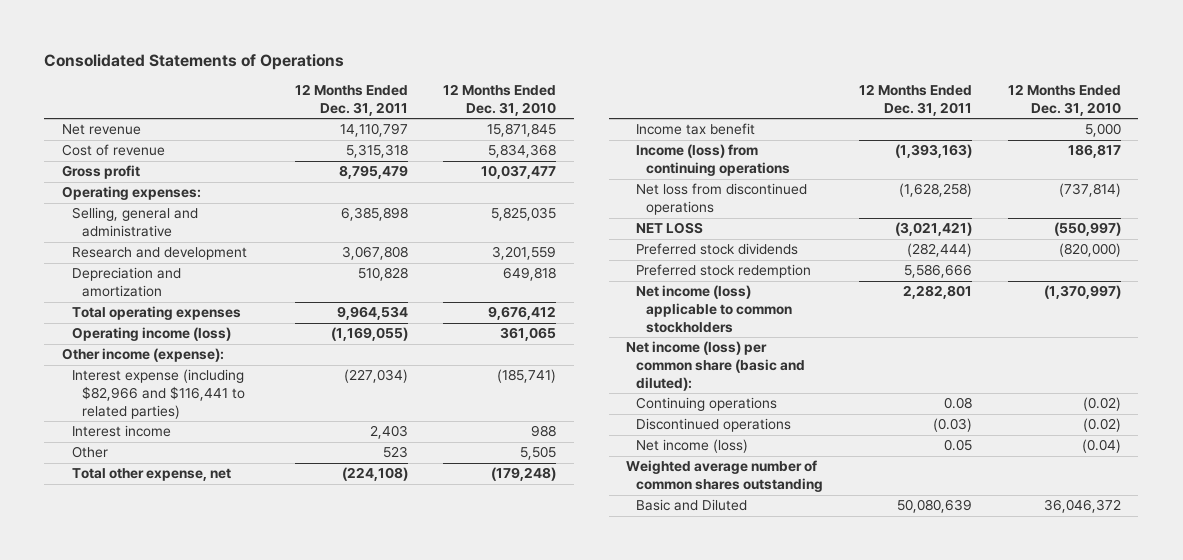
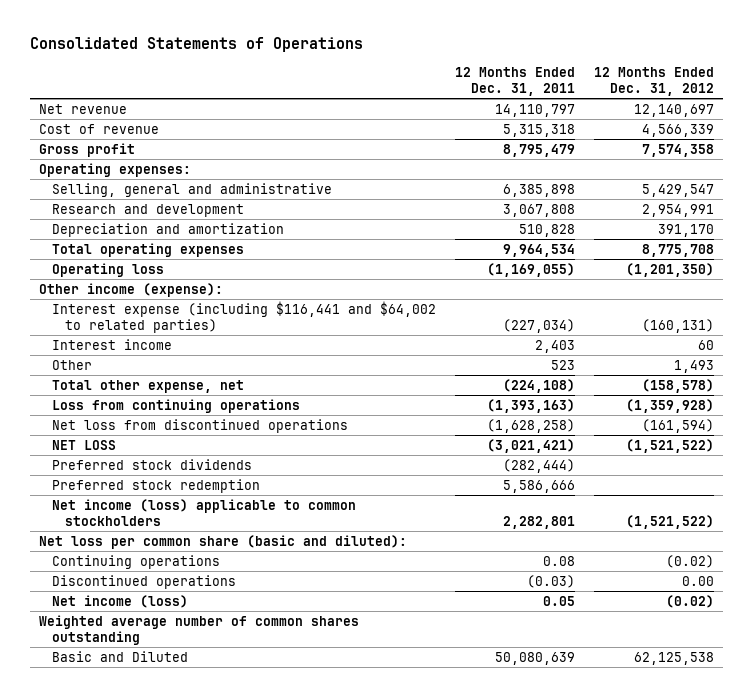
[443,84,557,116] 12 Months Ended Dec. 31, 2010 -> none
none -> [593,66,714,96] 12 Months Ended Dec. 31, 2012
[72,327,232,342] Operating income (loss) -> [52,262,165,277] Operating loss
[72,369,246,419] Interest expense (including $82,966 and $116,441 to related parties) -> [52,300,437,333] Interest expense (including $116,441 and $64,002 to related parties)
[636,123,756,136] Income tax benefit -> none
[636,144,791,177] Income (loss) from continuing operations -> [52,398,301,413] Loss from continuing operations
[626,341,806,391] Net income (loss) per common share (basic and diluted): -> [39,534,408,549] Net loss per common share (basic and diluted):

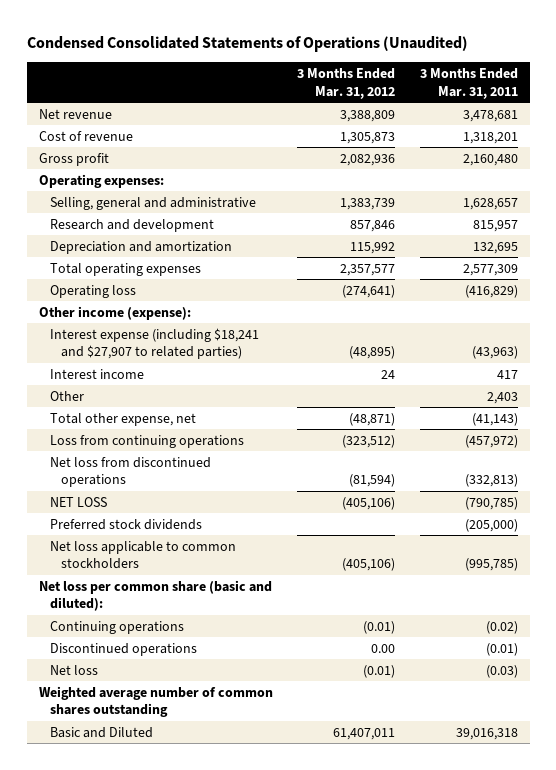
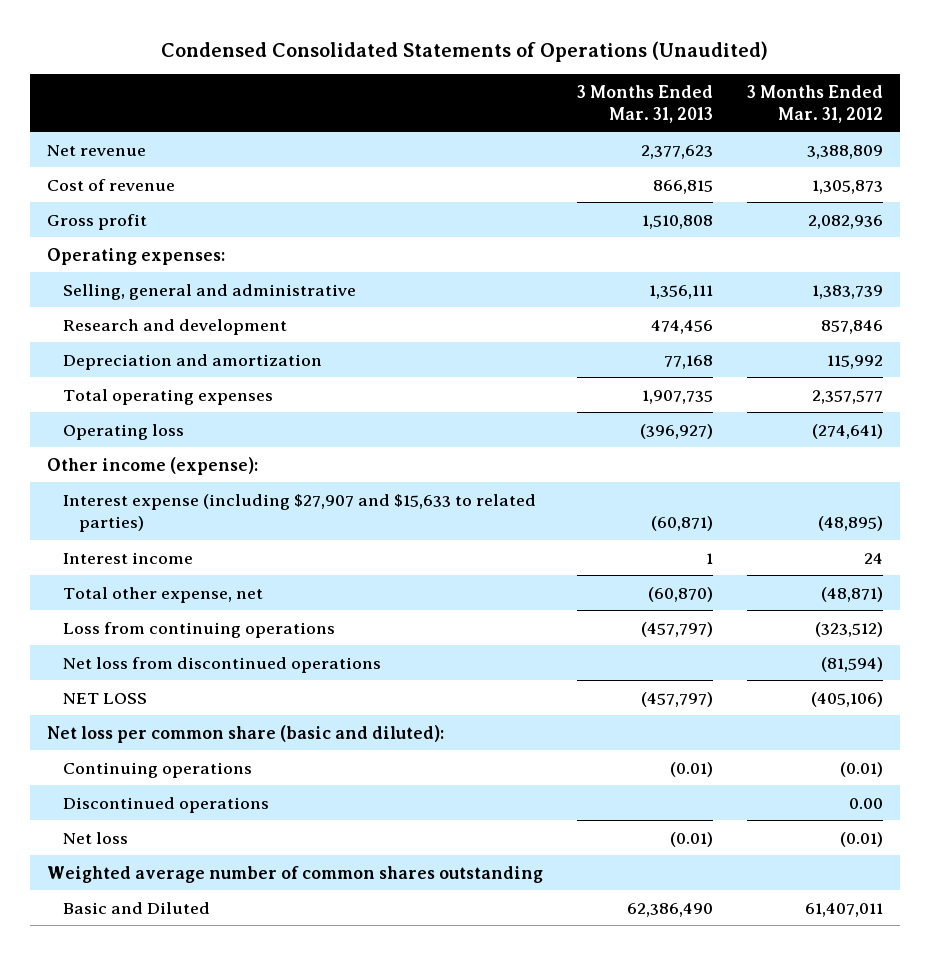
[419,68,518,99] 3 Months Ended Mar. 31, 2011 -> none
none -> [576,84,713,123] 3 Months Ended Mar. 31, 2013
[49,327,259,360] Interest expense (including $18,241 and $27,907 to related parties) -> [62,493,536,532] Interest expense (including $27,907 and $15,633 to related parties)
[49,390,84,401] Other -> none
[49,518,202,530] Preferred stock dividends -> none
[49,540,236,570] Net loss applicable to common stockholders -> none

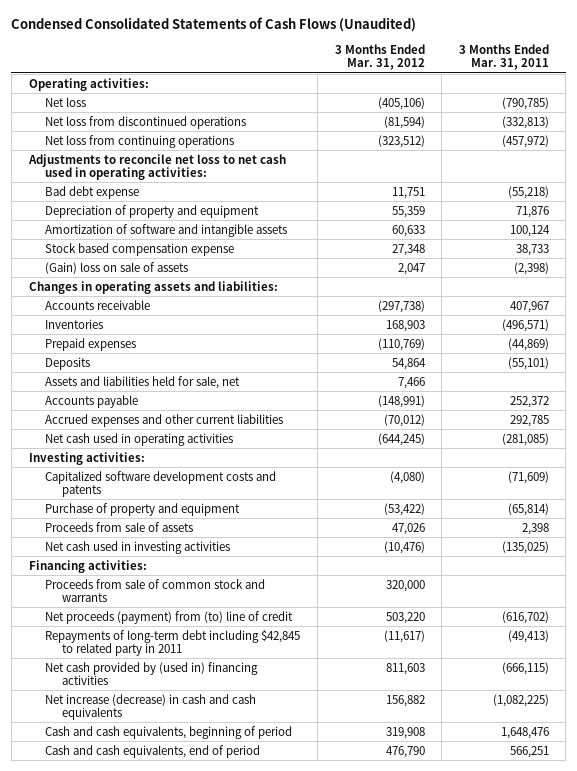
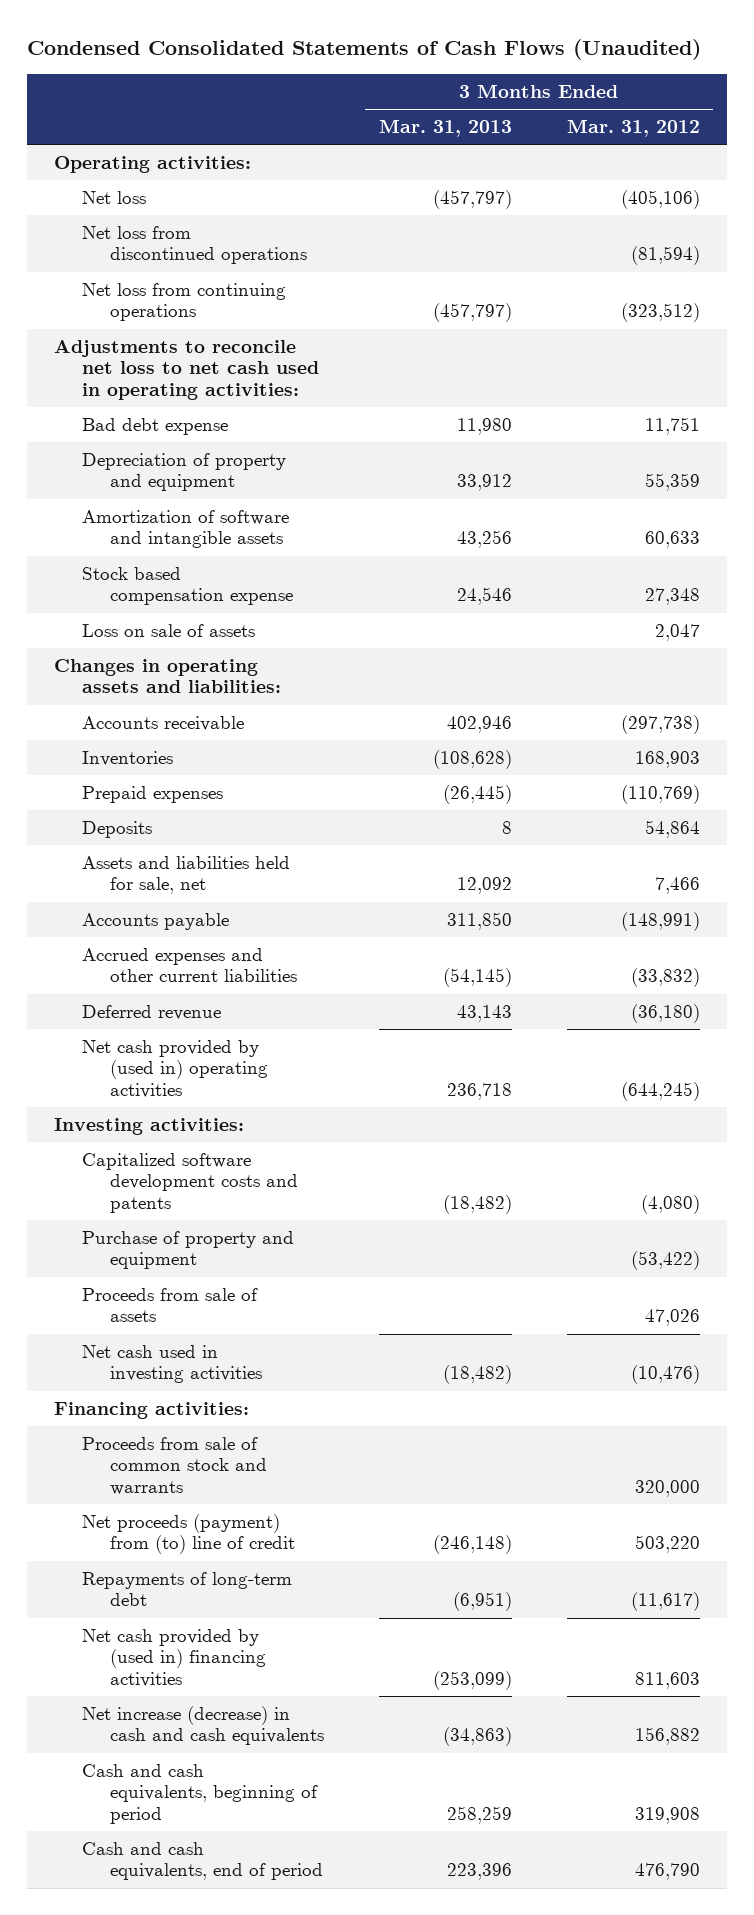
[458,44,549,71] 3 Months Ended Mar. 31, 2011 -> none
none -> [379,119,513,138] Mar. 31, 2013
[45,261,189,274] (Gain) loss on sale of assets -> [82,624,256,638] Loss on sale of assets
[383,413,425,427] (70,012) -> [630,968,700,988] (33,832)
none -> [82,1005,222,1021] Deferred revenue
[45,432,234,446] Net cash used in operating activities -> [82,1040,269,1098] Net cash provided by (used in) operating activities
[45,629,301,656] Repayments of long-term debt including $42,845 to related party in 2011 -> [82,1572,293,1607] Repayments of long-term debt

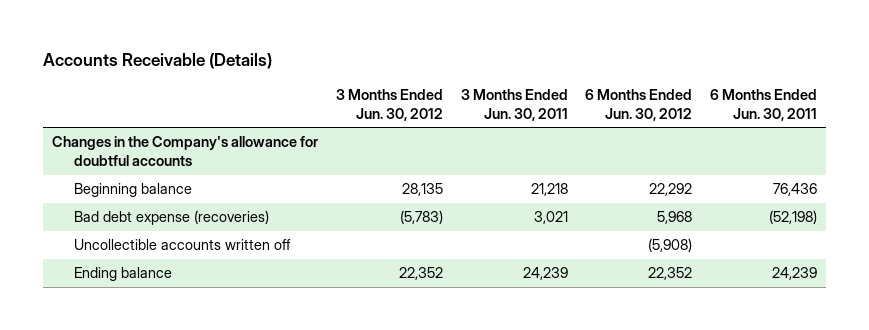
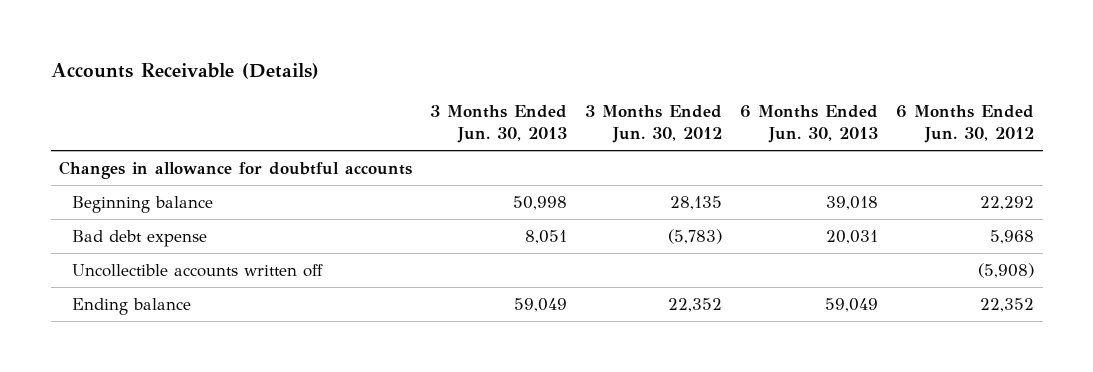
[460,88,568,121] 3 Months Ended Jun. 30, 2011 -> none
[710,88,818,121] 6 Months Ended Jun. 30, 2011 -> none
none -> [430,104,568,143] 3 Months Ended Jun. 30, 2013
none -> [740,104,879,143] 6 Months Ended Jun. 30, 2013
[52,136,319,167] Changes in the Company's allowance for doubtful accounts -> [59,161,413,180] Changes in allowance for doubtful accounts
[74,210,270,226] Bad debt expense (recoveries) -> [72,230,208,248] Bad debt expense

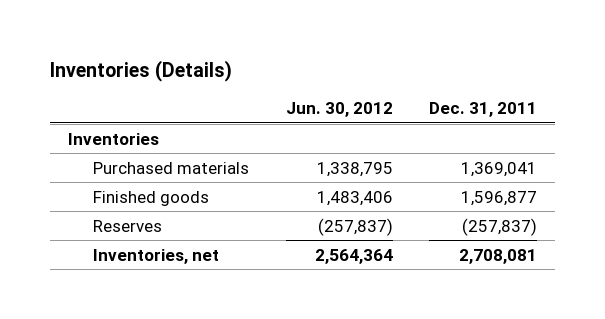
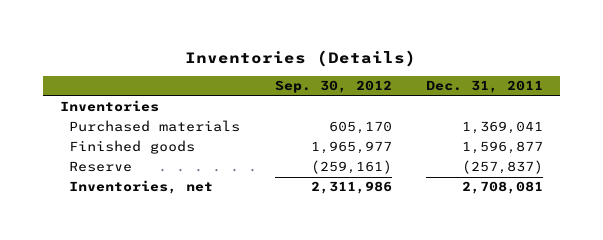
[285,102,393,118] Jun. 30, 2012 -> none
none -> [274,80,392,94] Sep. 30, 2012
[93,219,163,232] Reserves -> [69,161,133,173] Reserve

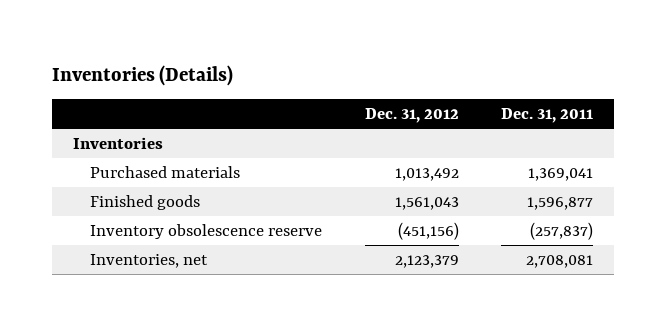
[274,80,392,94] Sep. 30, 2012 -> none
none -> [364,108,459,124] Dec. 31, 2012
[69,161,133,173] Reserve -> [90,223,323,239] Inventory obsolescence reserve

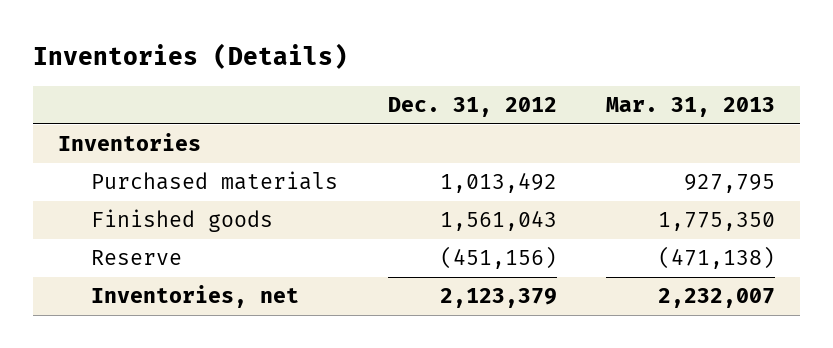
[501,108,594,124] Dec. 31, 2011 -> none
none -> [606,97,776,118] Mar. 31, 2013
[90,223,323,239] Inventory obsolescence reserve -> [91,250,183,266] Reserve

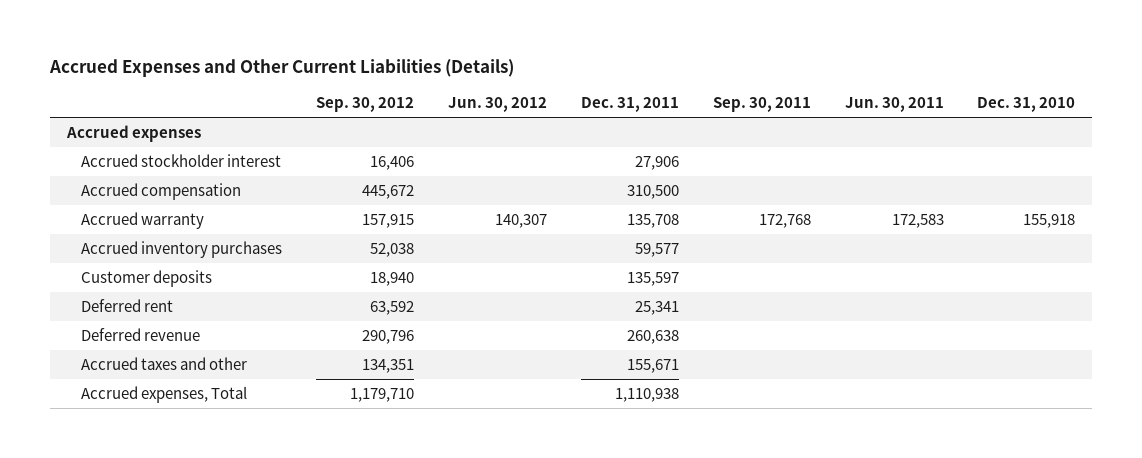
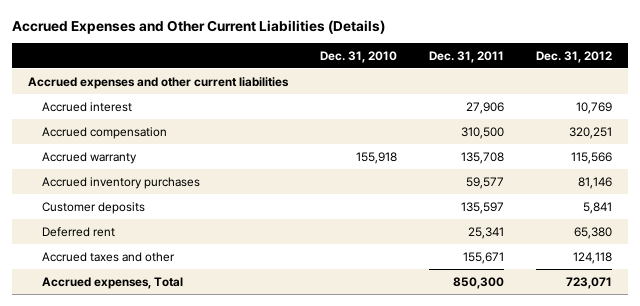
[316,97,415,113] Sep. 30, 2012 -> none
[447,97,547,113] Jun. 30, 2012 -> none
[712,97,811,113] Sep. 30, 2011 -> none
[844,97,944,113] Jun. 30, 2011 -> none
none -> [536,50,613,63] Dec. 31, 2012
[65,125,201,143] Accrued expenses -> [27,76,289,89] Accrued expenses and other current liabilities
[81,154,282,168] Accrued stockholder interest -> [41,101,132,112] Accrued interest
[81,328,201,342] Deferred revenue -> none
[614,388,679,403] 1,110,938 -> [453,276,505,289] 850,300

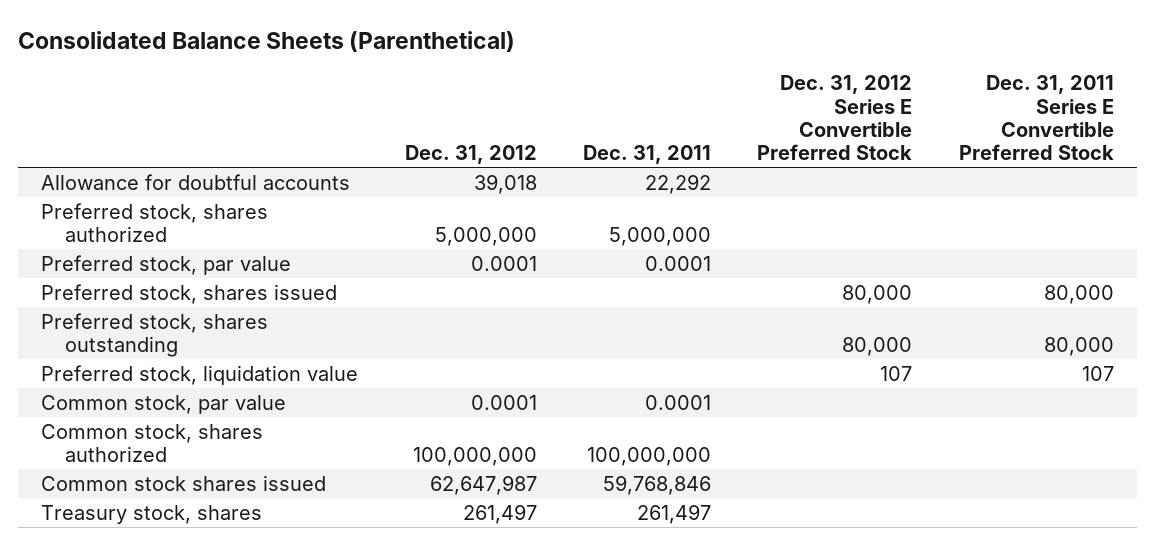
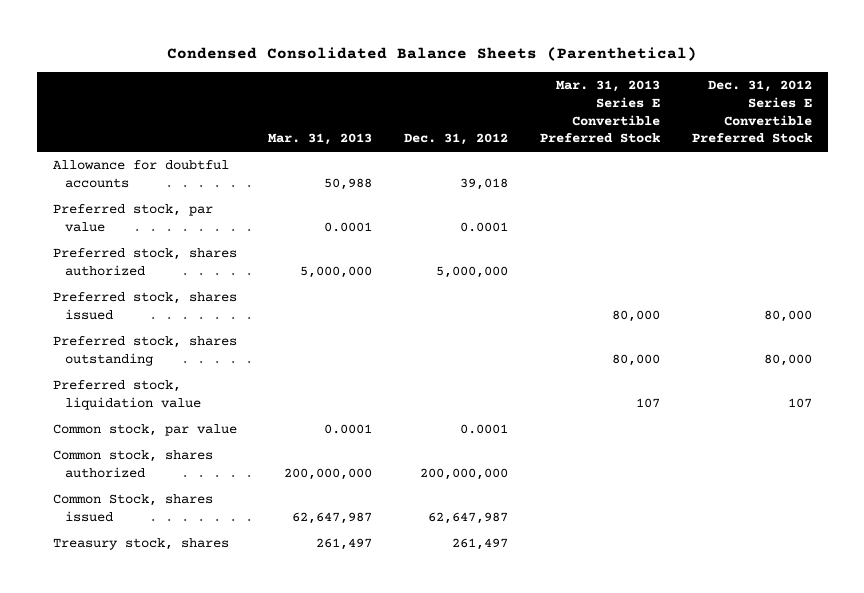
[18,30,516,52] Consolidated Balance Sheets (Parenthetical) -> [167,47,698,62] Condensed Consolidated Balance Sheets (Parenthetical)
[583,145,712,165] Dec. 31, 2011 -> none
[958,75,1114,161] Dec. 31, 2011 Series E Convertible Preferred Stock -> none
none -> [268,133,373,146] Mar. 31, 2013
none -> [539,80,660,144] Mar. 31, 2013 Series E Convertible Preferred Stock
[41,202,269,242] Preferred stock, shares authorized -> [52,248,237,276] Preferred stock, shares authorized
[412,446,537,466] 100,000,000 -> [420,467,509,480] 200,000,000
[41,474,327,491] Common stock shares issued -> [52,494,213,522] Common Stock, shares issued

